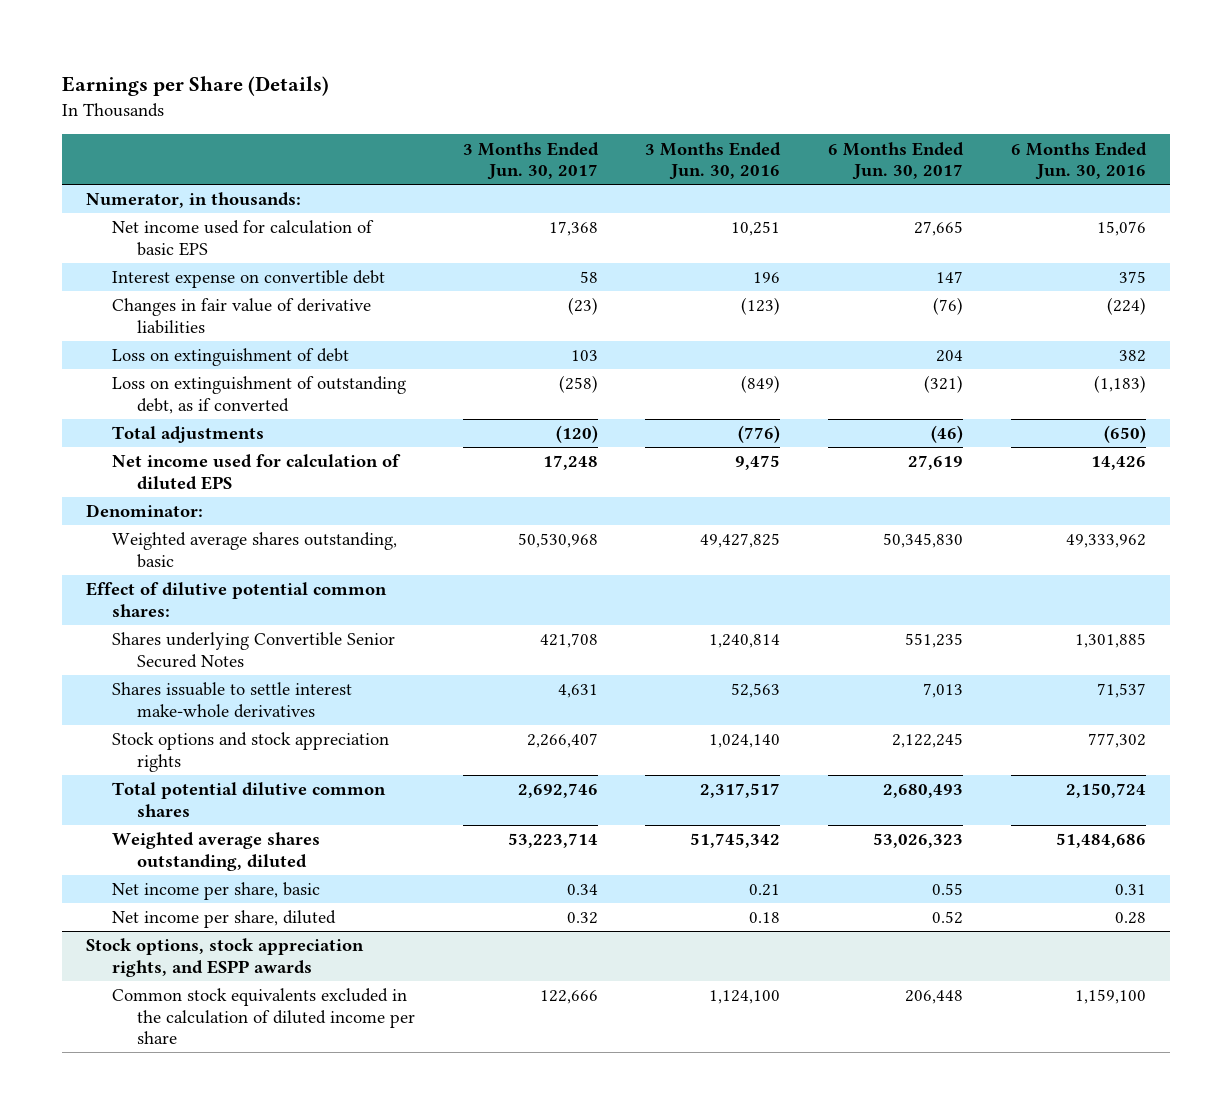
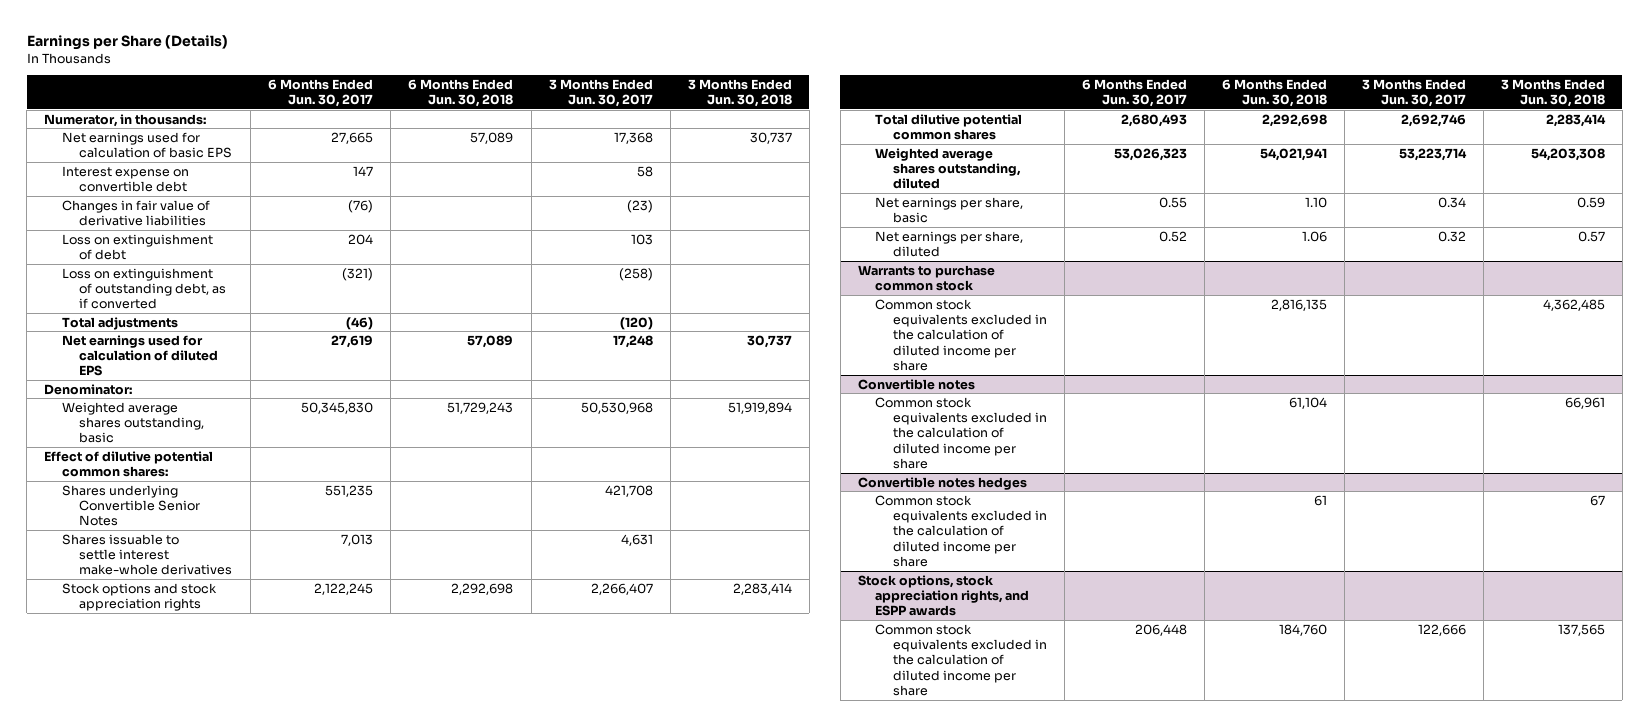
[645,141,782,180] 3 Months Ended Jun. 30, 2016 -> none
[1010,141,1147,180] 6 Months Ended Jun. 30, 2016 -> none
none -> [408,78,514,108] 6 Months Ended Jun. 30, 2018
none -> [687,78,792,108] 3 Months Ended Jun. 30, 2018
[111,220,374,256] Net income used for calculation of basic EPS -> [61,131,233,159] Net earnings used for calculation of basic EPS
[111,454,401,490] Net income used for calculation of diluted EPS -> [61,334,219,377] Net earnings used for calculation of diluted EPS
[111,632,395,668] Shares underlying Convertible Senior Secured Notes -> [61,484,201,527] Shares underlying Convertible Senior Notes
[111,782,386,817] Total potential dilutive common shares -> [875,113,1023,141] Total dilutive potential common shares
[111,882,320,901] Net income per share, basic -> [875,196,1024,224] Net earnings per share, basic
[111,910,336,929] Net income per share, diluted -> [875,230,1024,258] Net earnings per share, diluted
none -> [857,264,995,292] Warrants to purchase common stock
none -> [875,298,1047,371] Common stock equivalents excluded in the calculation of diluted income per share
none -> [857,378,975,390] Convertible notes
none -> [875,396,1047,469] Common stock equivalents excluded in the calculation of diluted income per share
none -> [857,476,1027,490] Convertible notes hedges
none -> [875,494,1047,567] Common stock equivalents excluded in the calculation of diluted income per share

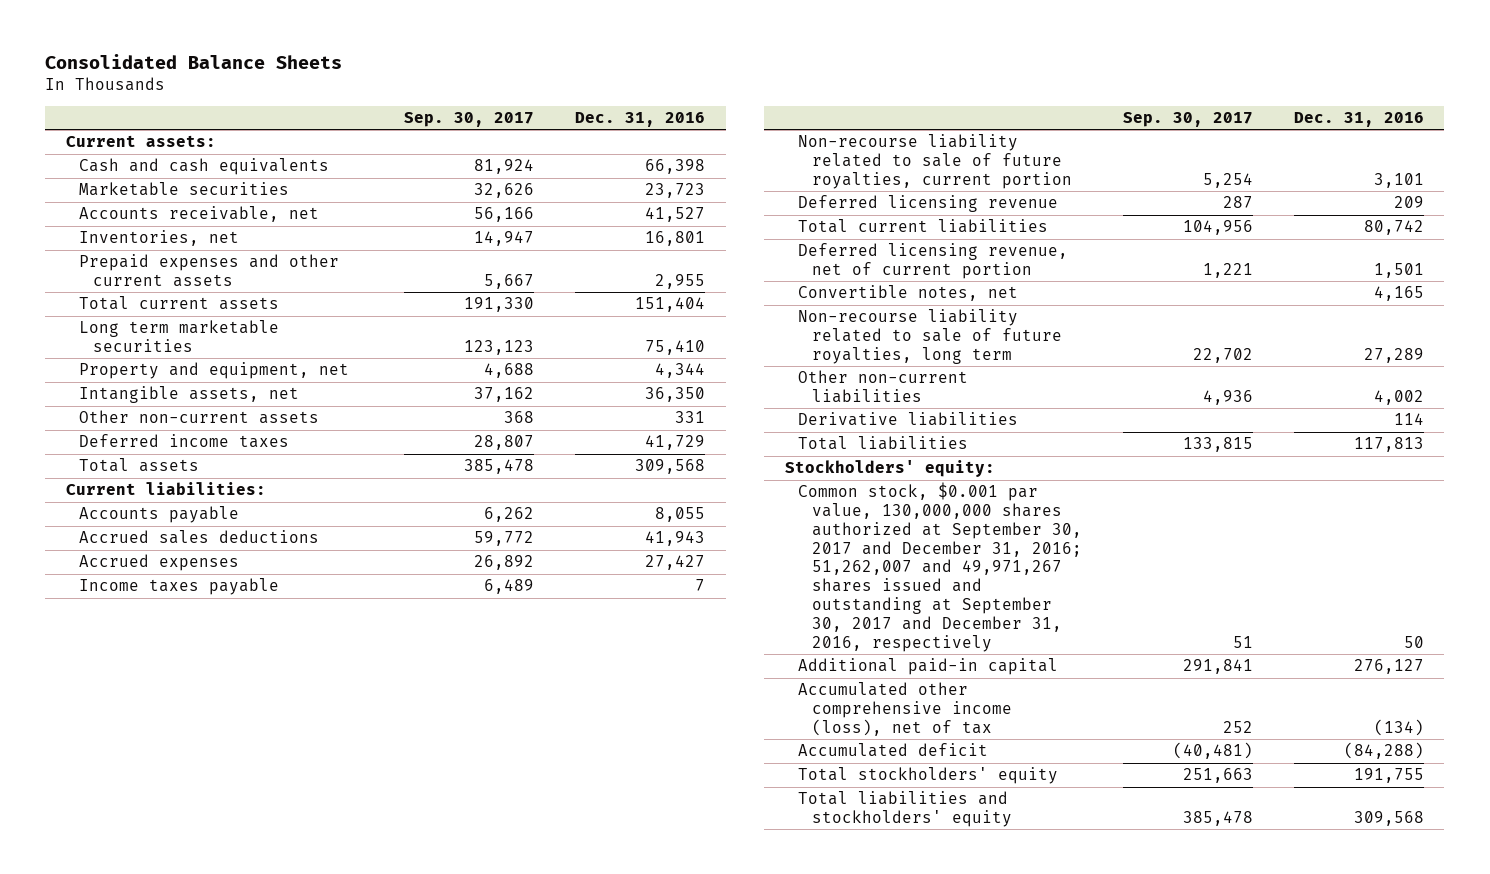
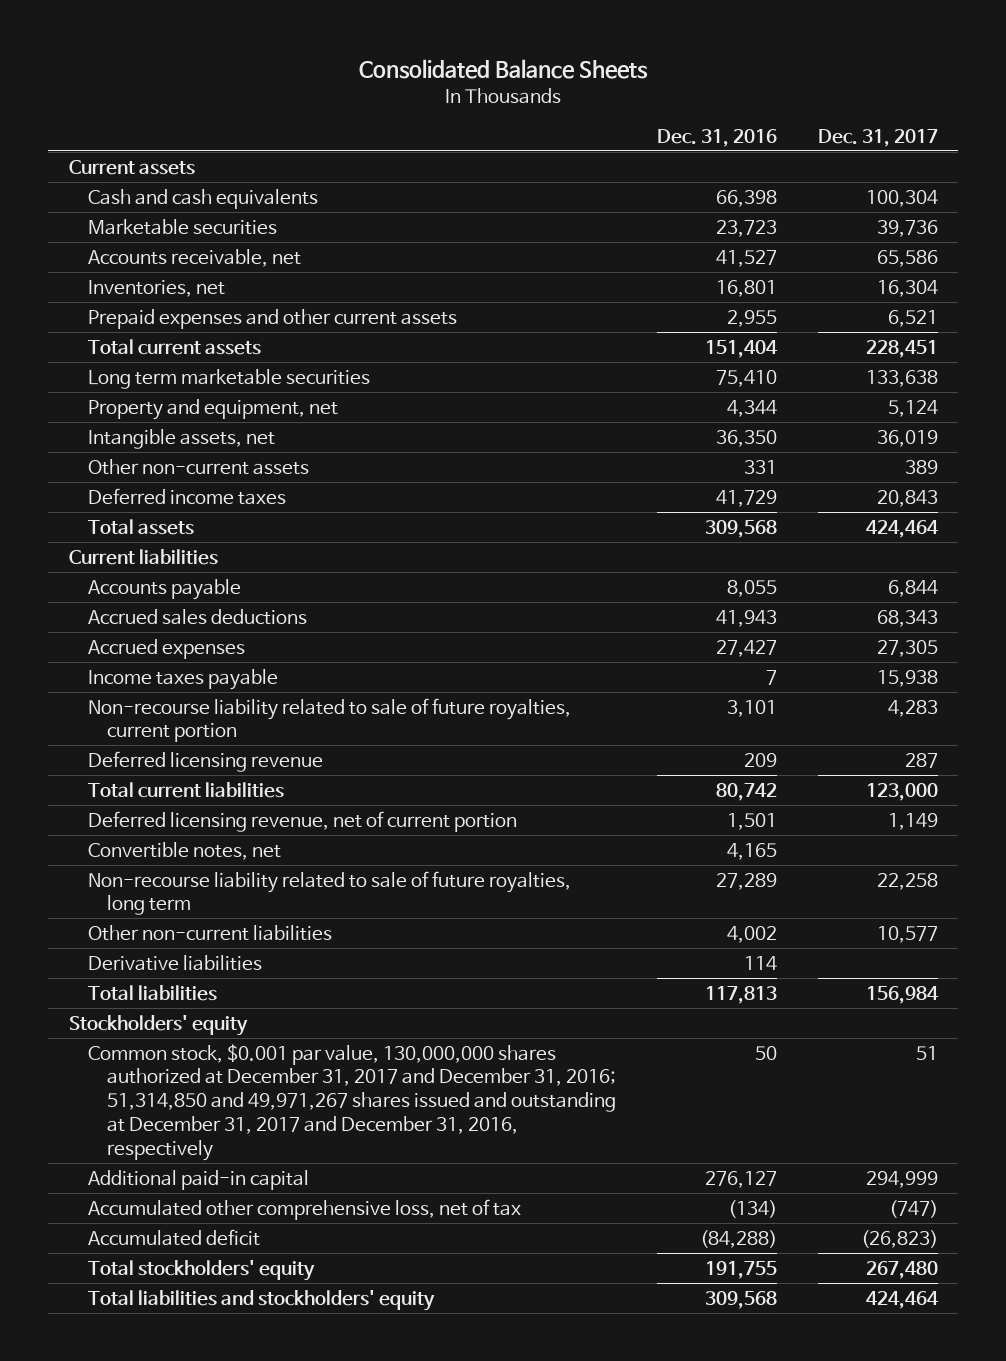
[403,111,534,127] Sep. 30, 2017 -> none
none -> [817,128,938,147] Dec. 31, 2017
[65,135,216,148] Current assets: -> [68,159,195,175] Current assets
[65,482,266,496] Current liabilities: -> [68,548,218,565] Current liabilities
[784,460,995,478] Stockholders' equity: -> [68,1014,248,1036] Stockholders' equity
[798,482,1082,652] Common stock, $0.001 par value, 130,000,000 shares authorized at September 30, 2017 and December 31, 2016; 51,262,007 and 49,971,267 shares issued and outstanding at September 30, 2017 and December 31, 2016, respectively -> [87,1043,617,1162] Common stock, $0.001 par value, 130,000,000 shares authorized at December 31, 2017 and December 31, 2016; 51,314,850 and 49,971,267 shares issued and outstanding at December 31, 2017 and December 31, 2016, respectively
[798,682,1012,736] Accumulated other comprehensive income (loss), net of tax -> [87,1198,521,1220] Accumulated other comprehensive loss, net of tax

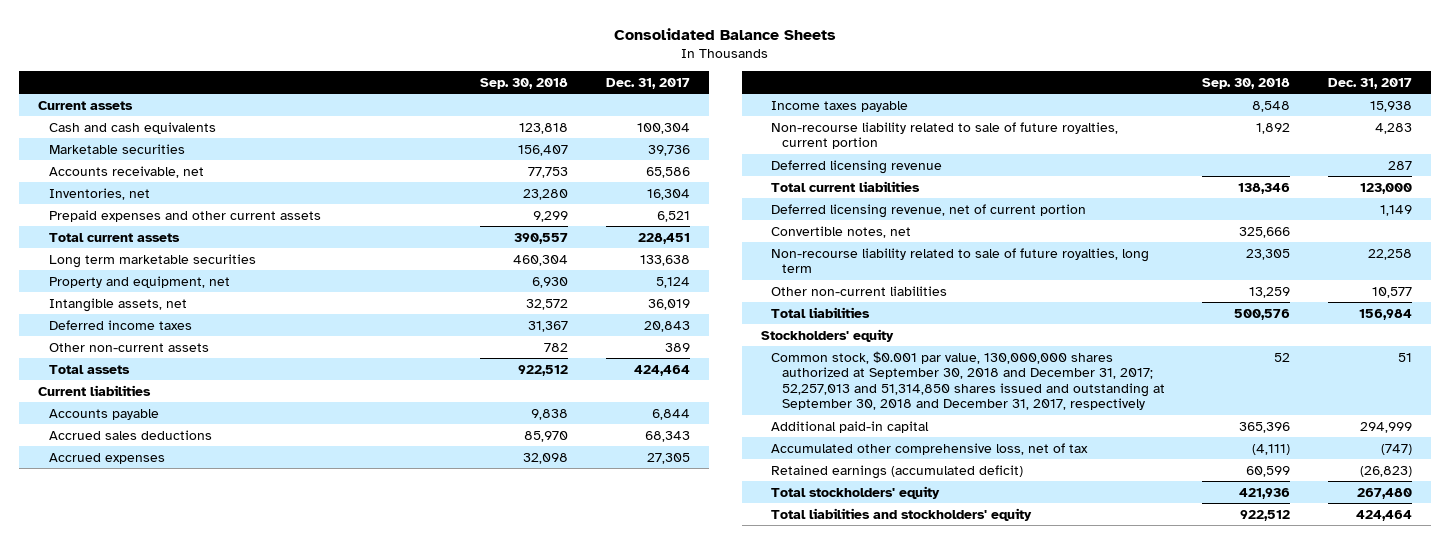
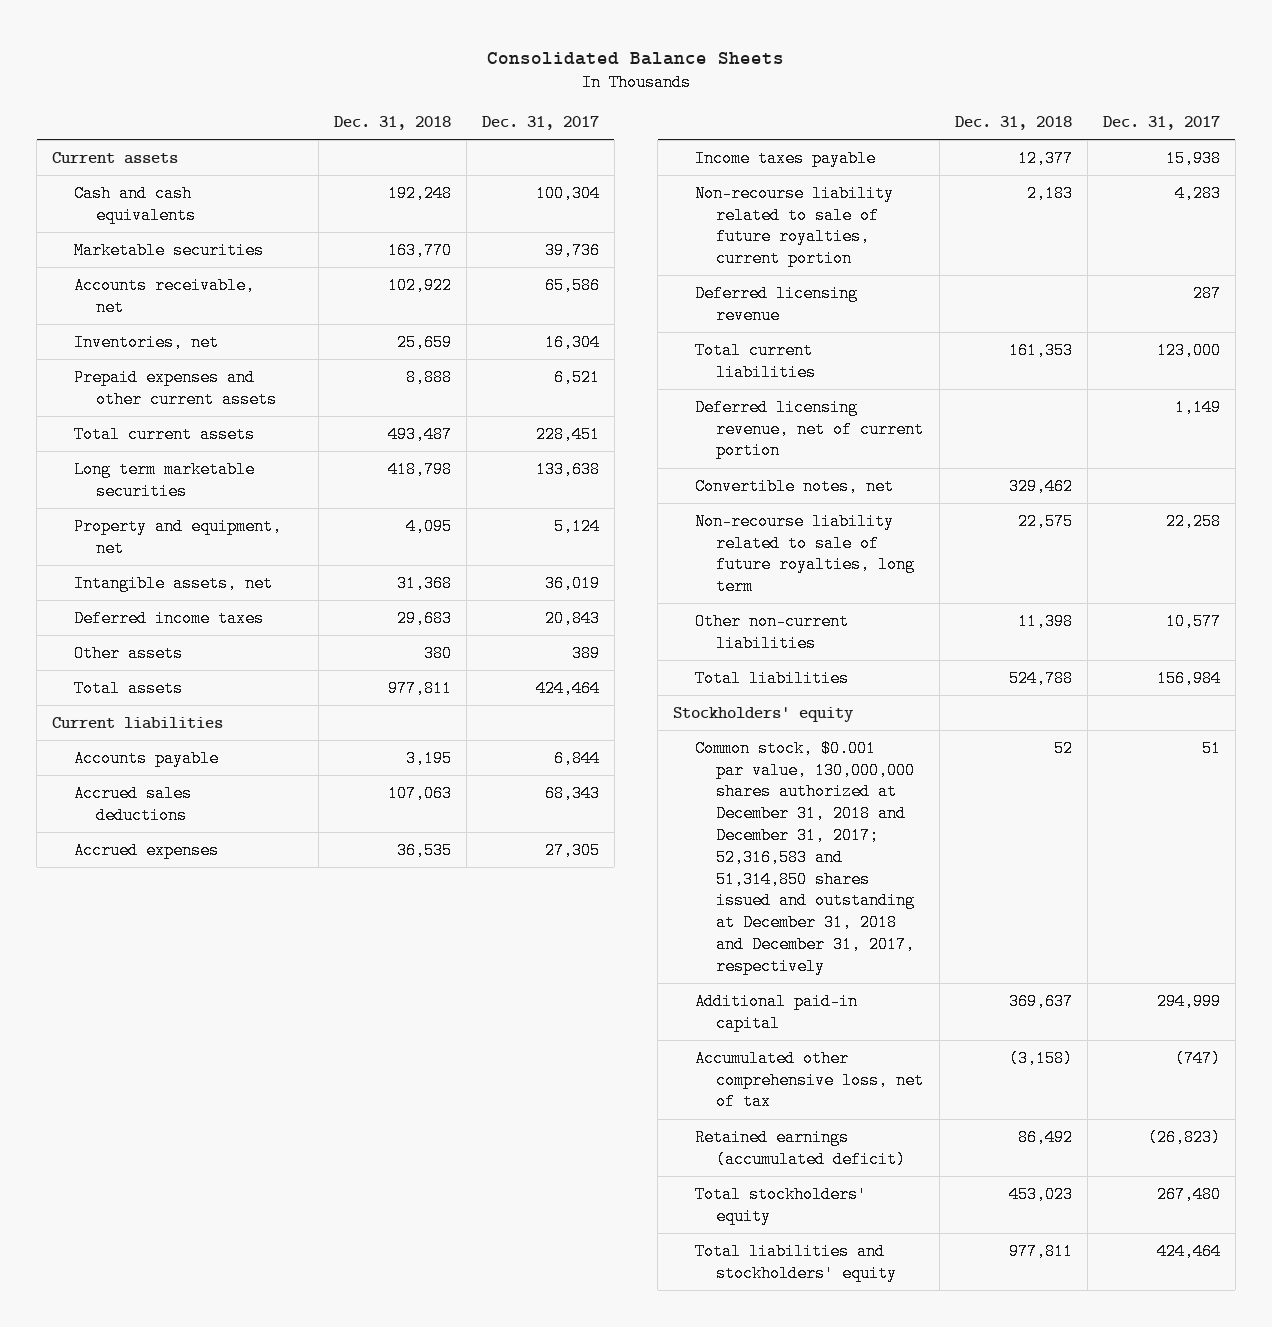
[479,77,568,89] Sep. 30, 2018 -> none
none -> [333,116,451,131] Dec. 31, 2018
[48,342,209,352] Other non-current assets -> [73,644,183,662] Other assets
[771,350,1165,411] Common stock, $0.001 par value, 130,000,000 shares authorized at September 30, 2018 and December 31, 2017; 52,257,013 and 51,314,850 shares issued and outstanding at September 30, 2018 and December 31, 2017, respectively -> [694,739,916,975] Common stock, $0.001 par value, 130,000,000 shares authorized at December 31, 2018 and December 31, 2017; 52,316,583 and 51,314,850 shares issued and outstanding at December 31, 2018 and December 31, 2017, respectively

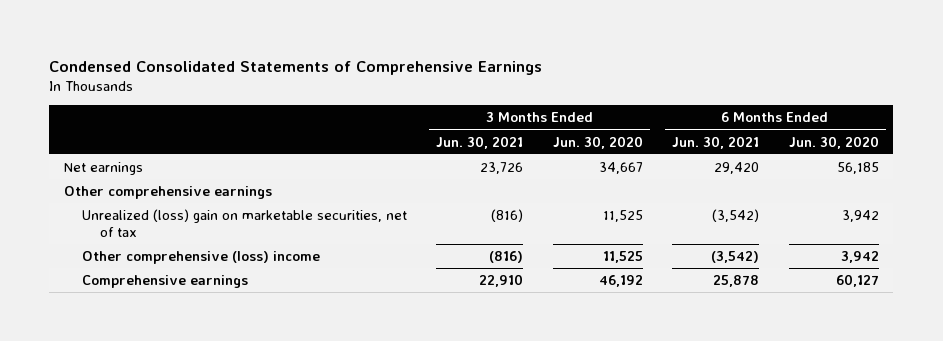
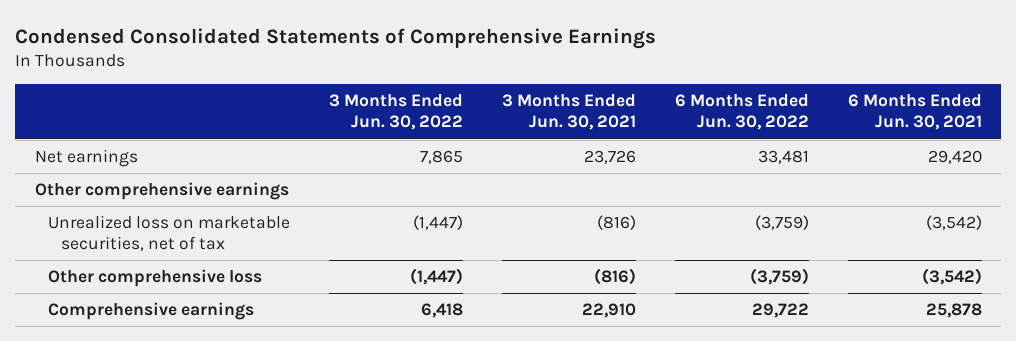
[552,135,643,149] Jun. 30, 2020 -> none
[788,135,879,149] Jun. 30, 2020 -> none
none -> [328,94,463,131] 3 Months Ended Jun. 30, 2022
none -> [674,94,809,131] 6 Months Ended Jun. 30, 2022
[81,208,407,237] Unrealized (loss) gain on marketable securities, net of tax -> [47,215,290,252] Unrealized loss on marketable securities, net of tax
[81,250,320,264] Other comprehensive (loss) income -> [47,269,262,288] Other comprehensive loss

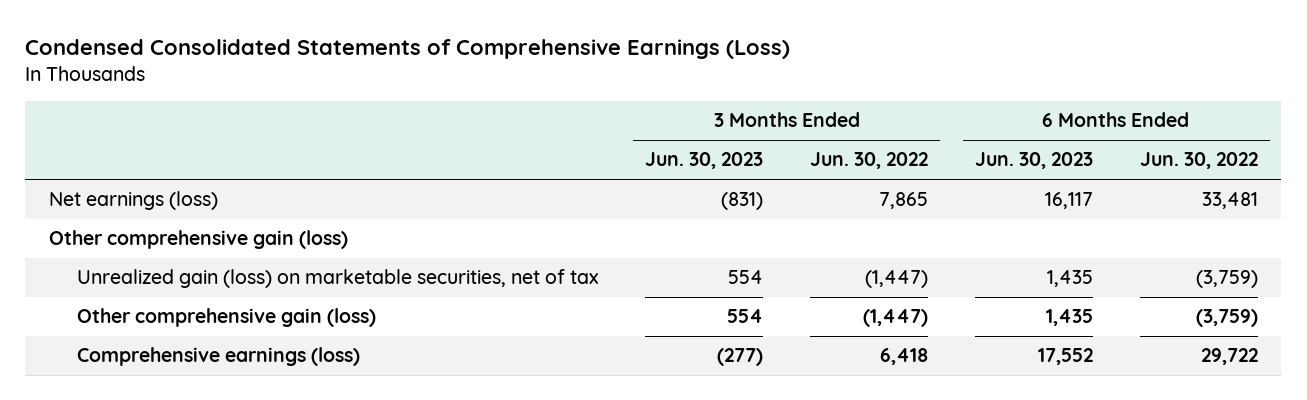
[15,27,657,49] Condensed Consolidated Statements of Comprehensive Earnings -> [25,39,791,60] Condensed Consolidated Statements of Comprehensive Earnings (Loss)
[501,94,636,131] 3 Months Ended Jun. 30, 2021 -> none
[847,94,982,131] 6 Months Ended Jun. 30, 2021 -> none
none -> [645,152,764,170] Jun. 30, 2023
none -> [974,152,1093,170] Jun. 30, 2023
[34,149,138,168] Net earnings -> [48,191,218,211] Net earnings (loss)
[34,182,289,201] Other comprehensive earnings -> [48,230,348,250] Other comprehensive gain (loss)
[47,215,290,252] Unrealized loss on marketable securities, net of tax -> [77,269,600,289] Unrealized gain (loss) on marketable securities, net of tax
[47,269,262,288] Other comprehensive loss -> [77,308,377,328] Other comprehensive gain (loss)
[47,302,254,321] Comprehensive earnings -> [77,347,361,367] Comprehensive earnings (loss)

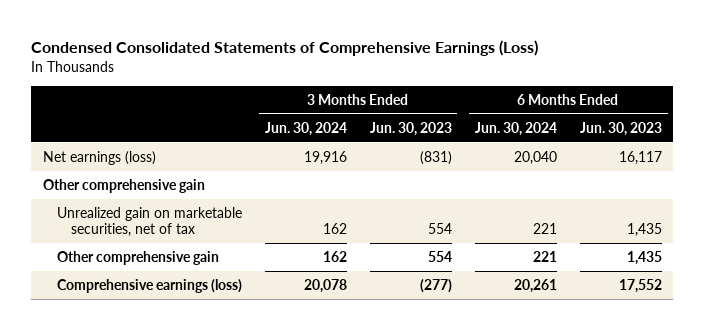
[810,152,929,170] Jun. 30, 2022 -> none
[1139,152,1258,170] Jun. 30, 2022 -> none
none -> [264,121,347,136] Jun. 30, 2024
none -> [474,121,557,136] Jun. 30, 2024
[48,230,348,250] Other comprehensive gain (loss) -> [42,178,205,193] Other comprehensive gain
[77,269,600,289] Unrealized gain (loss) on marketable securities, net of tax -> [56,206,242,238] Unrealized gain on marketable securities, net of tax
[77,308,377,328] Other comprehensive gain (loss) -> [56,250,219,265] Other comprehensive gain

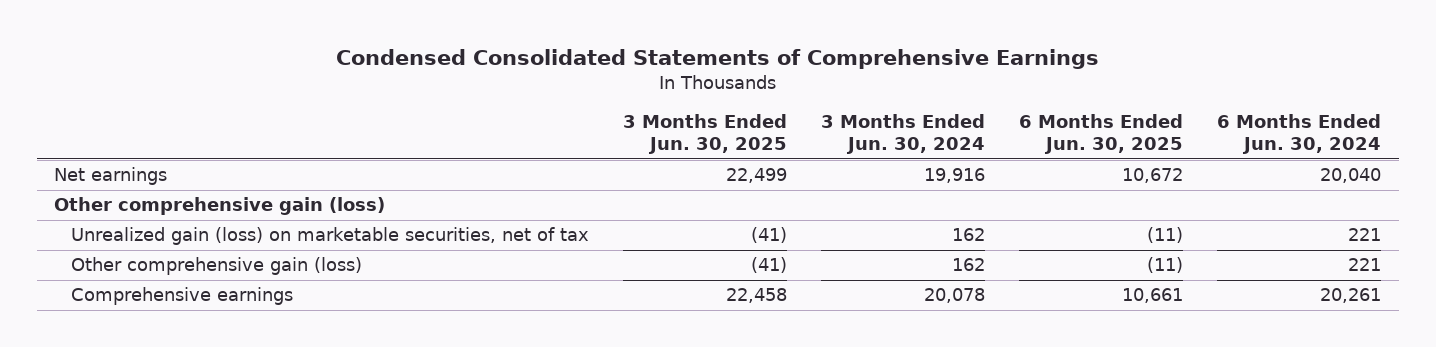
[31,40,539,57] Condensed Consolidated Statements of Comprehensive Earnings (Loss) -> [335,48,1099,69] Condensed Consolidated Statements of Comprehensive Earnings
[369,121,452,136] Jun. 30, 2023 -> none
[579,121,662,136] Jun. 30, 2023 -> none
none -> [622,113,787,155] 3 Months Ended Jun. 30, 2025
none -> [1019,113,1184,155] 6 Months Ended Jun. 30, 2025
[42,150,156,165] Net earnings (loss) -> [54,167,168,186] Net earnings
[42,178,205,193] Other comprehensive gain -> [54,197,386,216] Other comprehensive gain (loss)
[56,206,242,238] Unrealized gain on marketable securities, net of tax -> [70,227,589,246] Unrealized gain (loss) on marketable securities, net of tax
[56,250,219,265] Other comprehensive gain -> [70,257,362,276] Other comprehensive gain (loss)
[56,278,242,293] Comprehensive earnings (loss) -> [70,287,293,306] Comprehensive earnings

